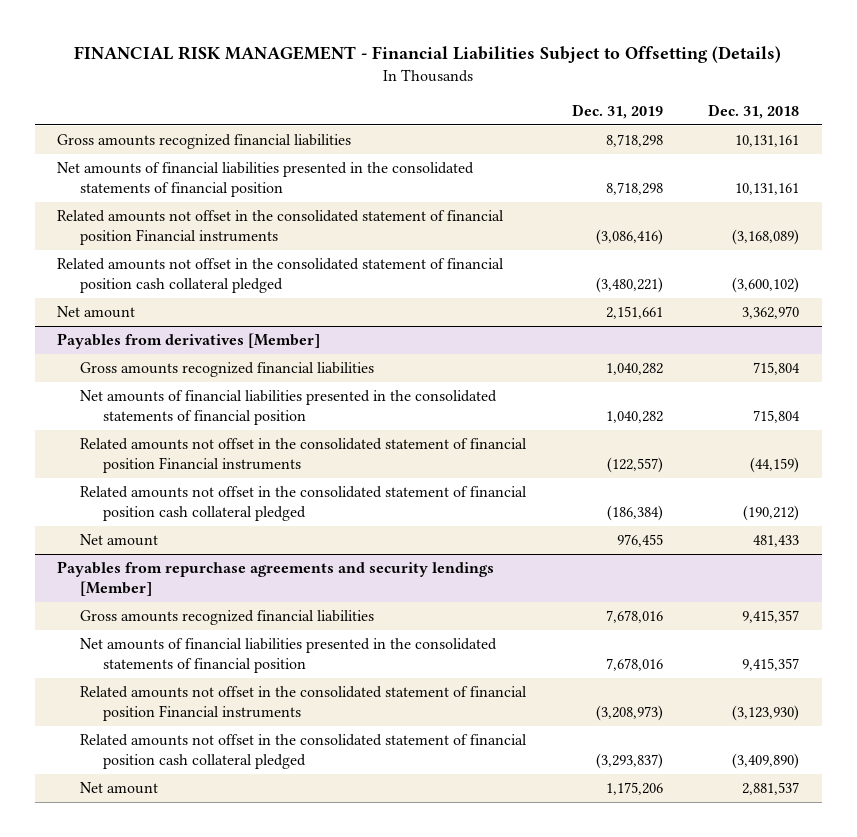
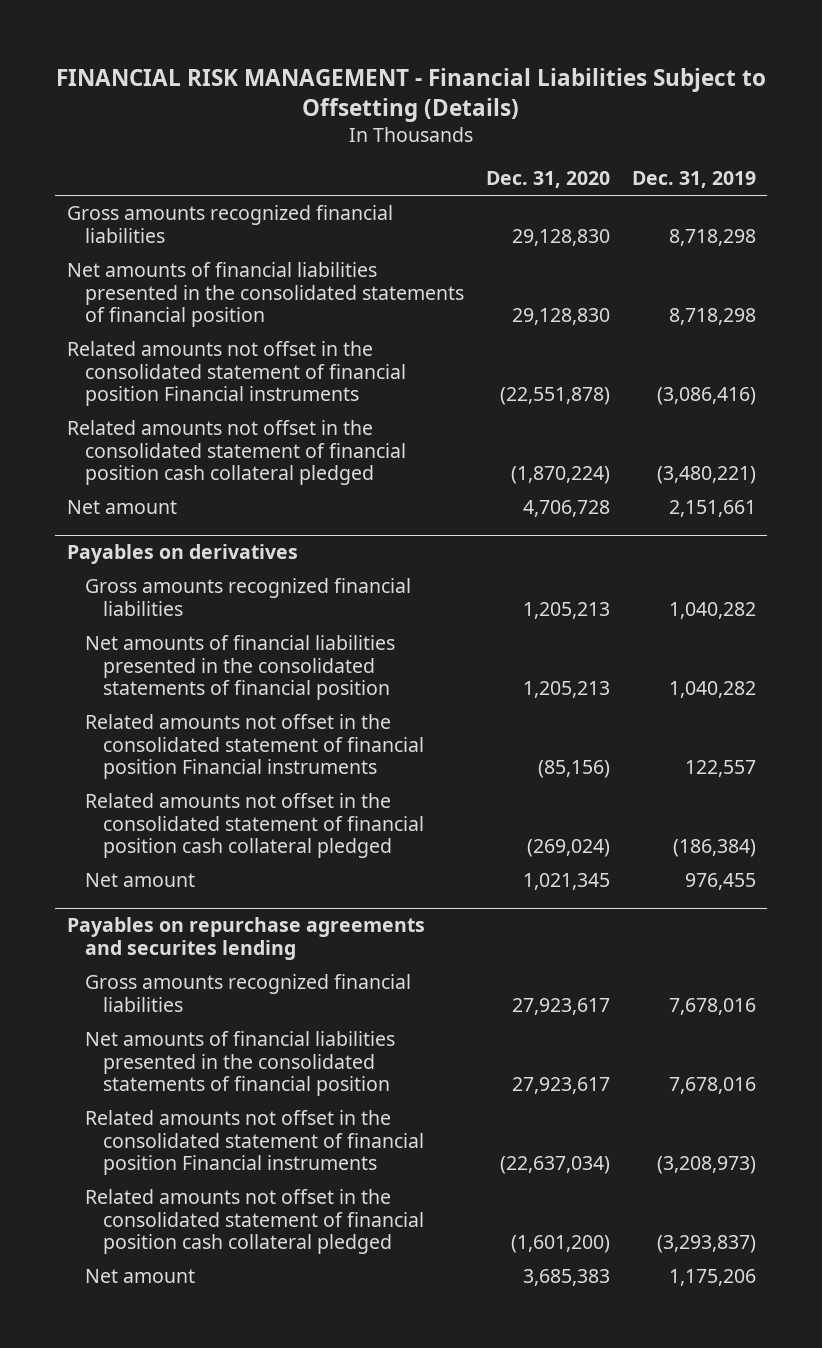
[708,103,800,119] Dec. 31, 2018 -> none
none -> [485,171,610,189] Dec. 31, 2020
[57,333,321,350] Payables from derivatives [Member] -> [66,544,298,565] Payables on derivatives
[606,457,663,474] (122,557) -> [684,760,756,778] 122,557
[57,561,495,597] Payables from repurchase agreements and security lendings [Member] -> [66,917,425,960] Payables on repurchase agreements and securites lending

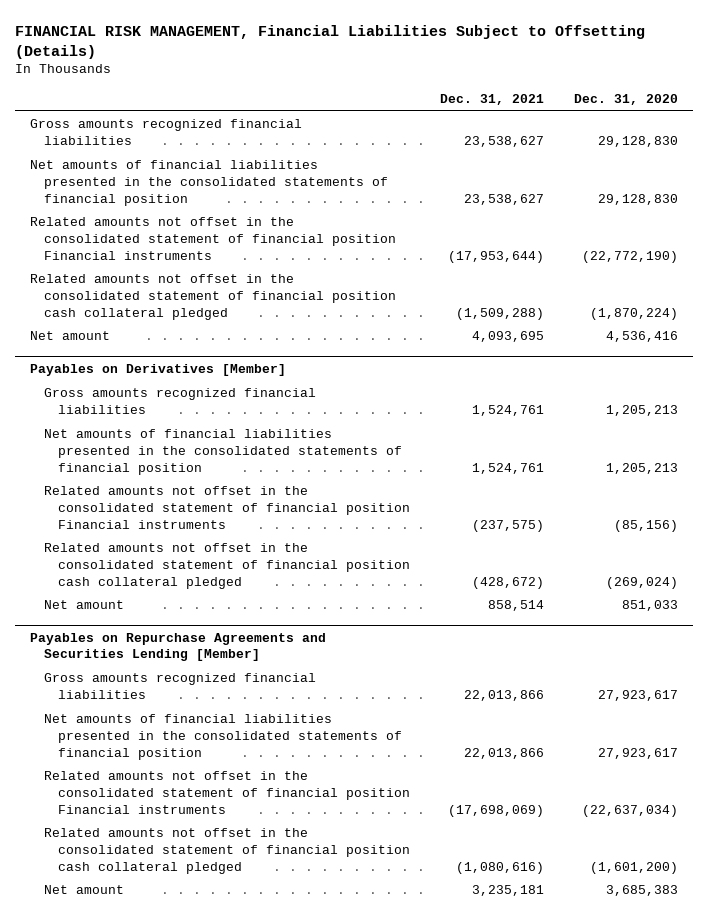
[56,67,767,122] FINANCIAL RISK MANAGEMENT - Financial Liabilities Subject to Offsetting (Details) -> [15,24,646,59] FINANCIAL RISK MANAGEMENT, Financial Liabilities Subject to Offsetting (Details)
[631,171,756,189] Dec. 31, 2019 -> none
none -> [439,93,544,105] Dec. 31, 2021
[499,387,610,406] (22,551,878) -> [582,250,679,263] (22,772,190)
[522,499,610,517] 4,706,728 -> [606,331,679,343] 4,536,416
[66,544,298,565] Payables on derivatives -> [30,363,287,376] Payables on Derivatives [Member]
[522,872,610,890] 1,021,345 -> [622,600,679,612] 851,033
[66,917,425,960] Payables on repurchase agreements and securites lending -> [30,632,327,662] Payables on Repurchase Agreements and Securities Lending [Member]

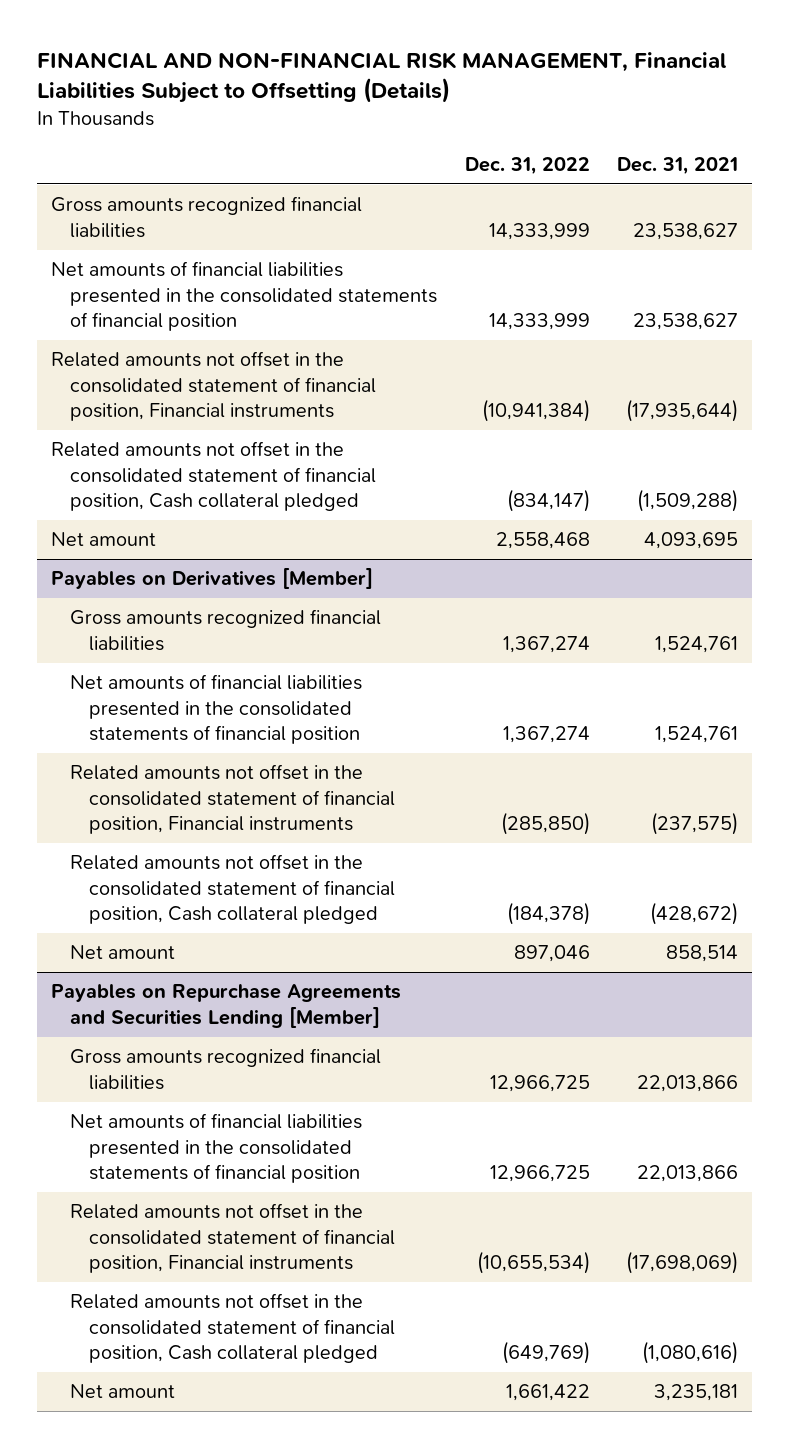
[15,24,646,59] FINANCIAL RISK MANAGEMENT, Financial Liabilities Subject to Offsetting (Details) -> [36,51,726,104] FINANCIAL AND NON-FINANCIAL RISK MANAGEMENT, Financial Liabilities Subject to Offsetting (Details)
[574,93,679,105] Dec. 31, 2020 -> none
none -> [464,157,590,176] Dec. 31, 2022
[30,217,397,260] Related amounts not offset in the consolidated statement of financial position Financial instruments -> [50,351,376,422] Related amounts not offset in the consolidated statement of financial position, Financial instruments
[447,250,544,263] (17,953,644) -> [626,399,739,423] (17,935,644)
[30,274,397,320] Related amounts not offset in the consolidated statement of financial position cash collateral pledged -> [50,441,376,512] Related amounts not offset in the consolidated statement of financial position, Cash collateral pledged
[44,486,410,529] Related amounts not offset in the consolidated statement of financial position Financial instruments -> [69,764,395,835] Related amounts not offset in the consolidated statement of financial position, Financial instruments
[44,543,410,589] Related amounts not offset in the consolidated statement of financial position cash collateral pledged -> [69,854,395,925] Related amounts not offset in the consolidated statement of financial position, Cash collateral pledged
[44,771,410,814] Related amounts not offset in the consolidated statement of financial position Financial instruments -> [69,1203,395,1274] Related amounts not offset in the consolidated statement of financial position, Financial instruments
[44,828,410,874] Related amounts not offset in the consolidated statement of financial position cash collateral pledged -> [69,1293,395,1364] Related amounts not offset in the consolidated statement of financial position, Cash collateral pledged

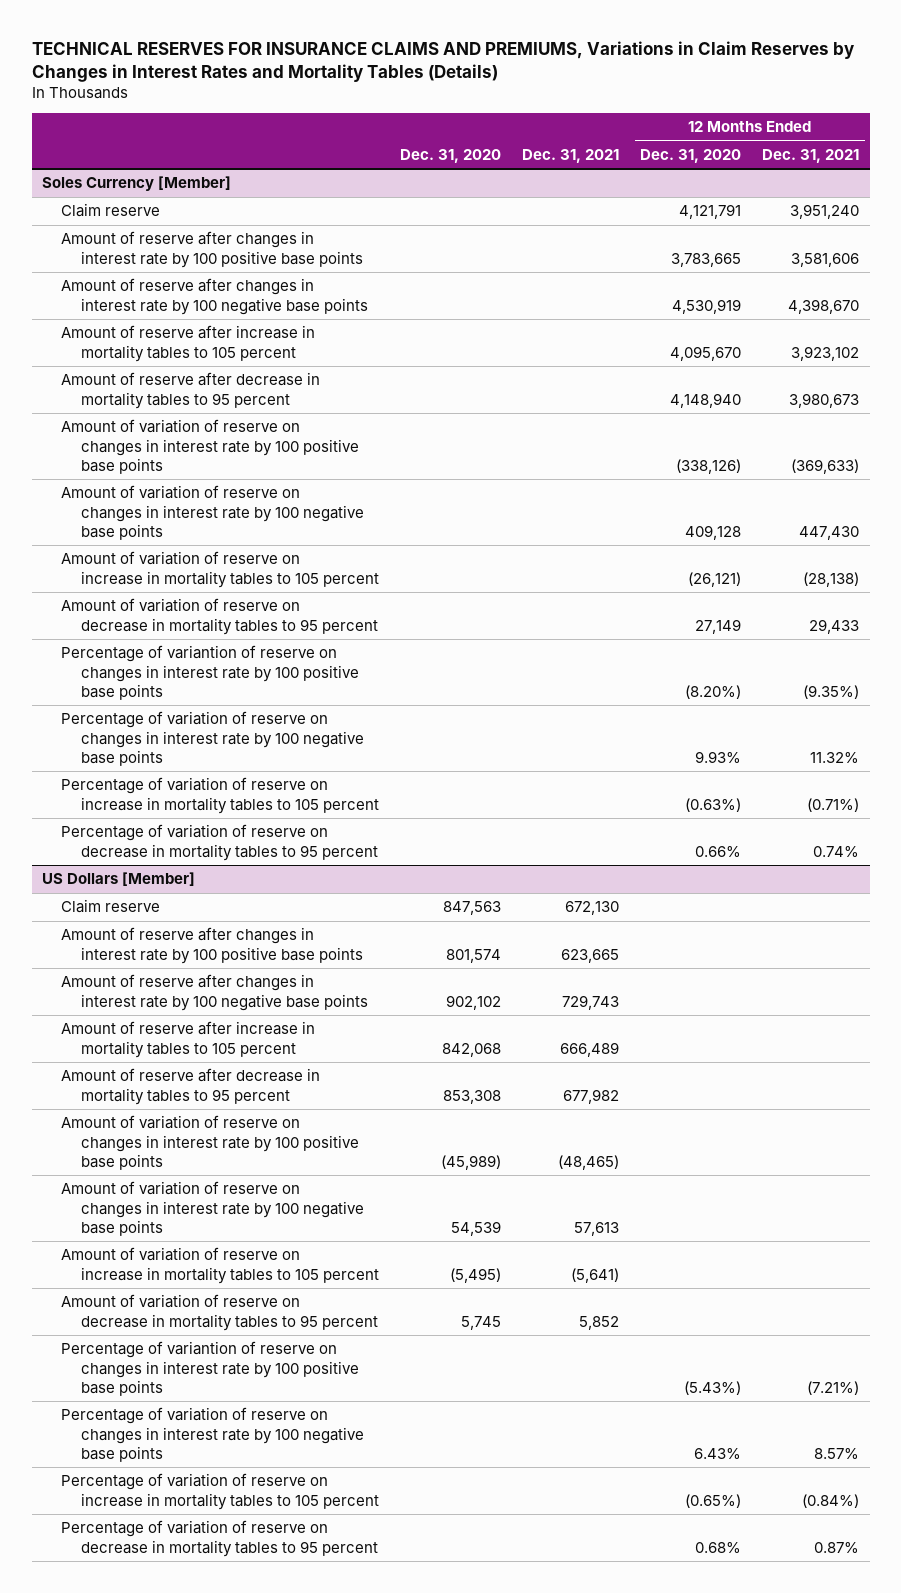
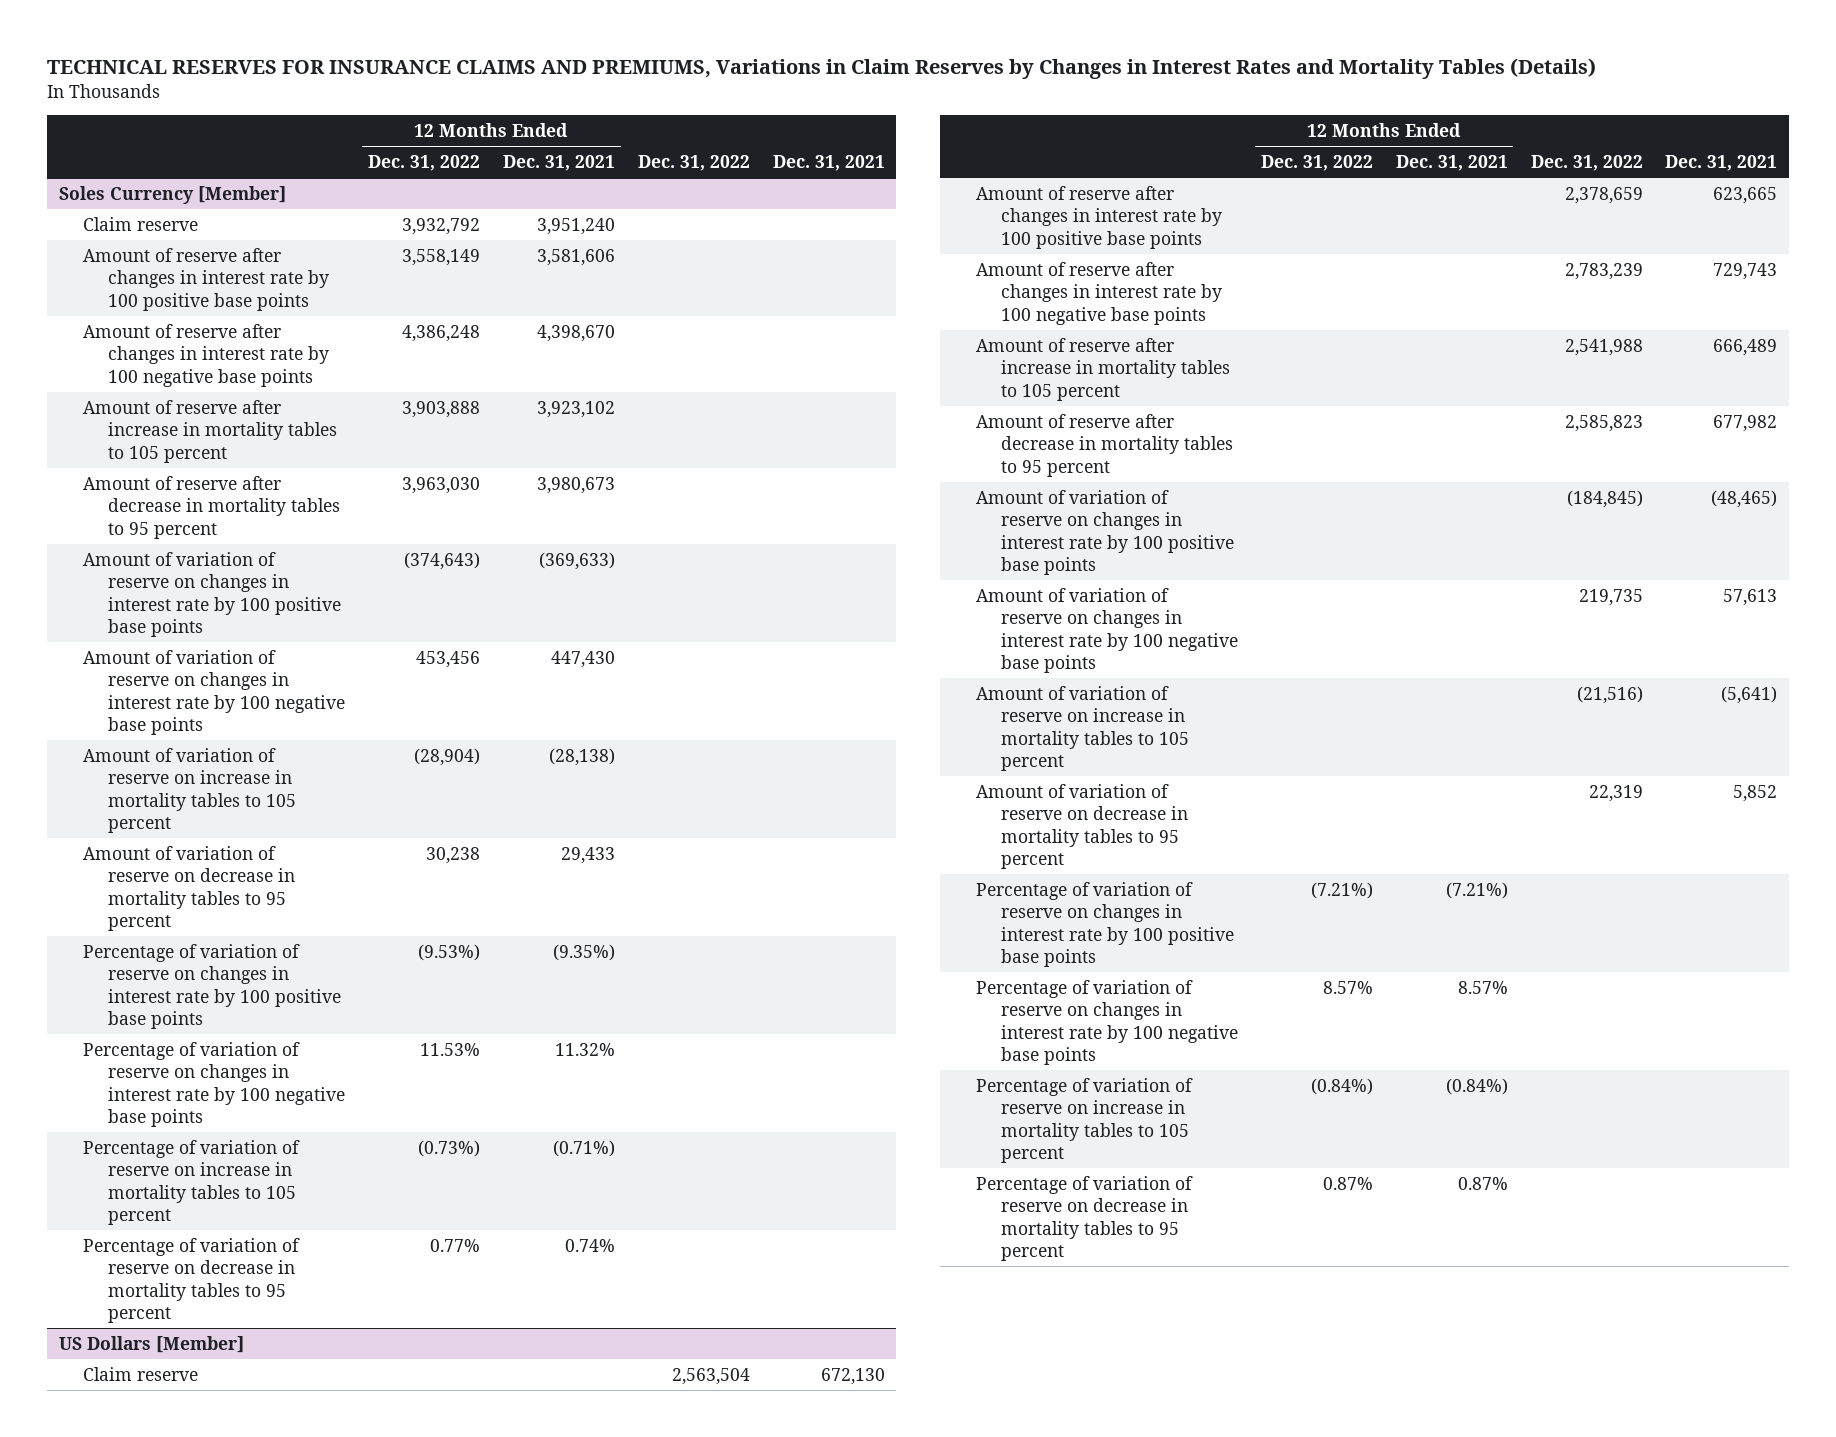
[399,148,501,163] Dec. 31, 2020 -> none
[640,148,742,163] Dec. 31, 2020 -> none
none -> [367,155,480,172] Dec. 31, 2022
none -> [637,155,750,172] Dec. 31, 2022
[61,645,359,700] Percentage of variantion of reserve on changes in interest rate by 100 positive base points -> [83,943,341,1029] Percentage of variation of reserve on changes in interest rate by 100 positive base points
[61,1341,359,1396] Percentage of variantion of reserve on changes in interest rate by 100 positive base points -> [975,881,1234,967] Percentage of variation of reserve on changes in interest rate by 100 positive base points

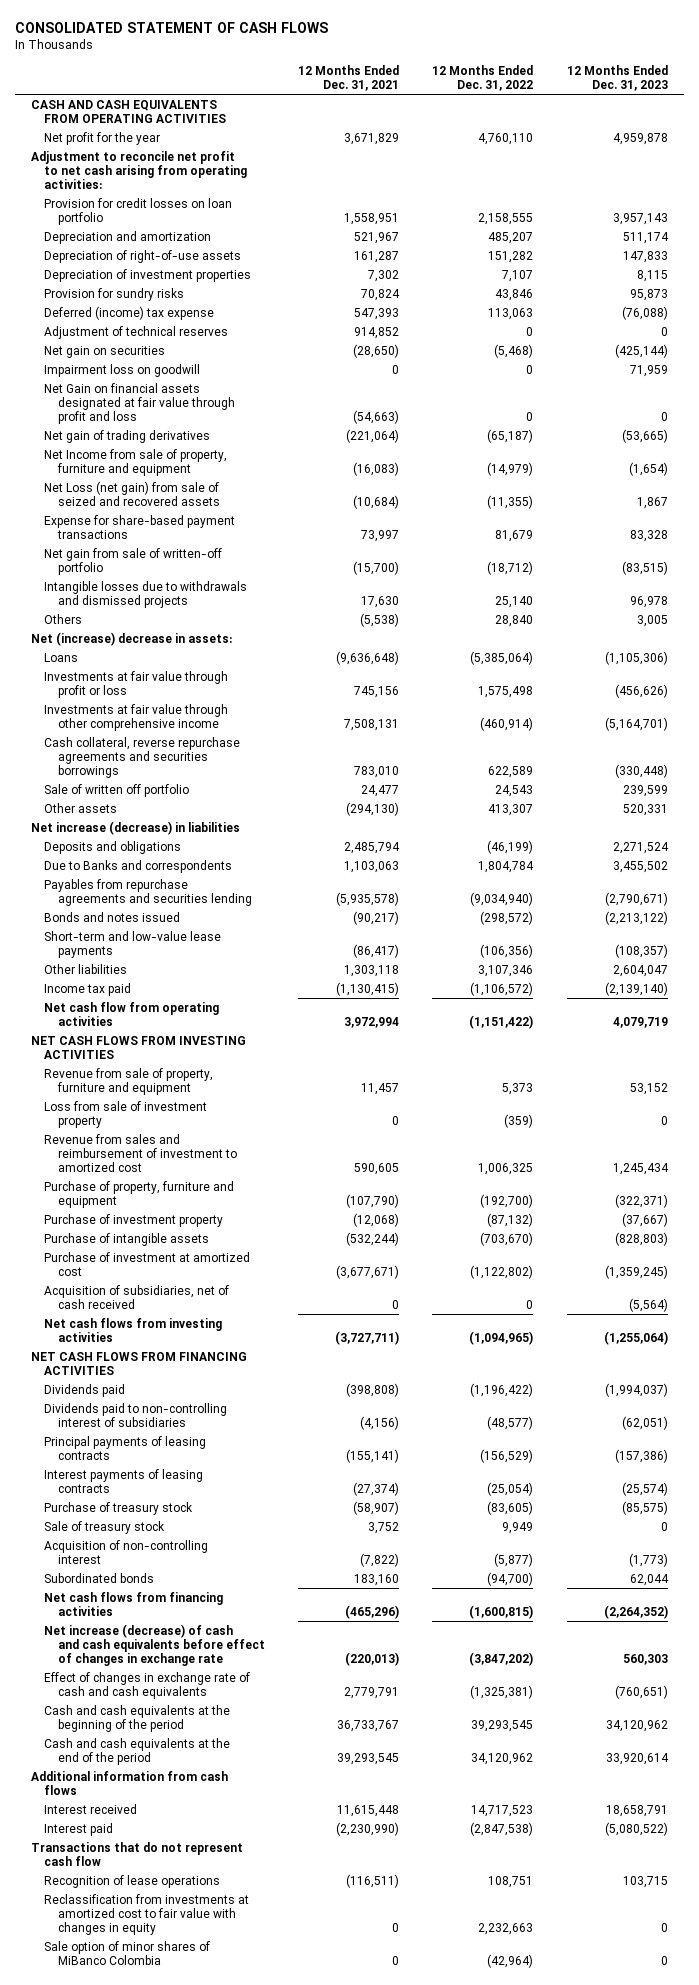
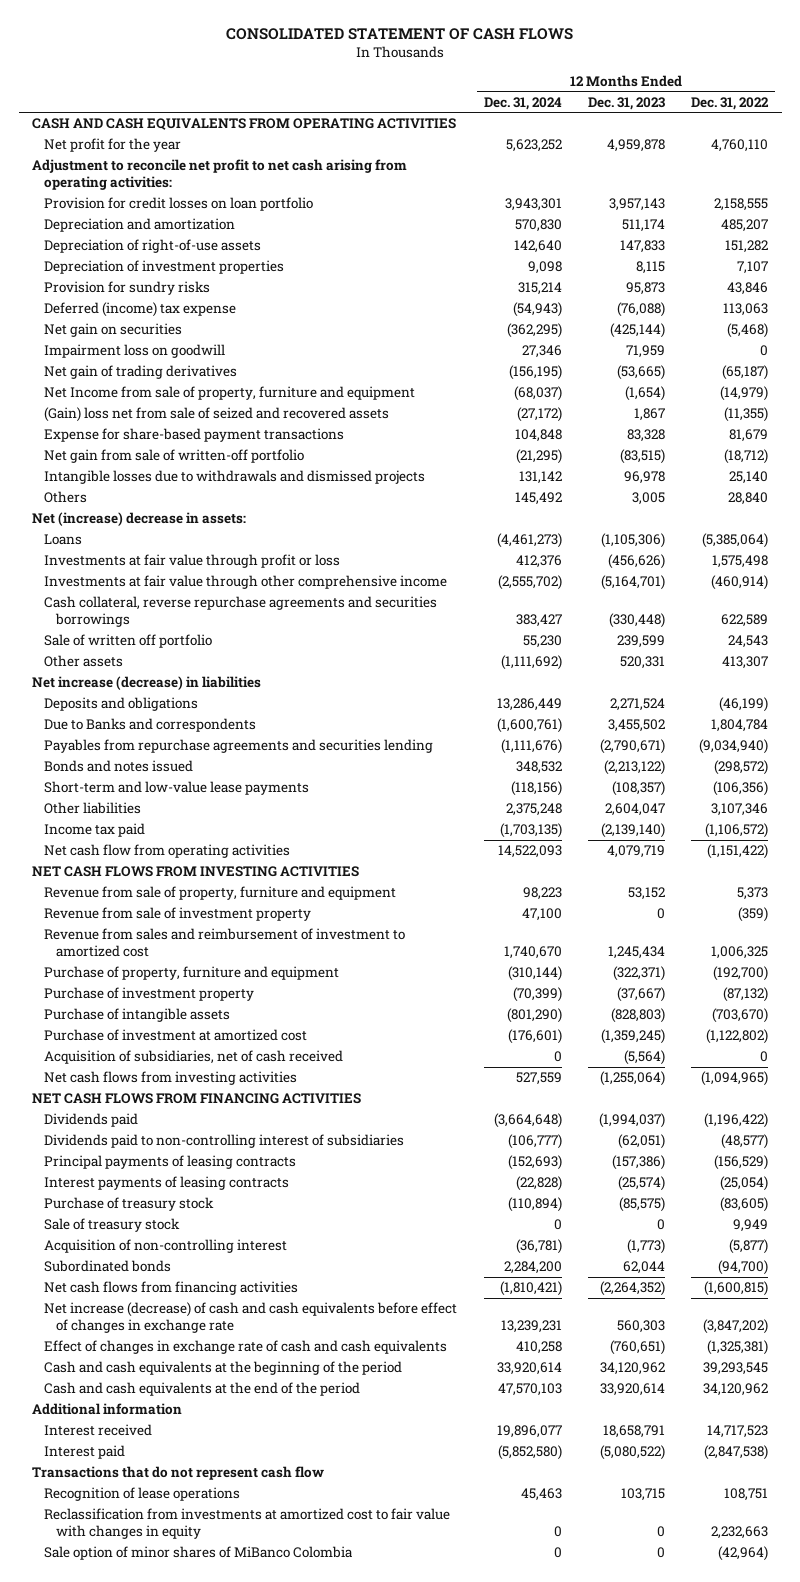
[297,65,399,92] 12 Months Ended Dec. 31, 2021 -> none
none -> [483,96,562,110] Dec. 31, 2024
[44,325,229,339] Adjustment of technical reserves -> none
[44,382,235,425] Net Gain on financial assets designated at fair value through profit and loss -> none
[44,480,220,506] Net Loss (net gain) from sale of seized and recovered assets -> [44,407,390,423] (Gain) loss net from sale of seized and recovered assets
[44,1100,208,1128] Loss from sale of investment property -> [44,907,312,922] Revenue from sale of investment property
[31,1770,229,1795] Additional information from cash flows -> [31,1403,182,1416] Additional information

